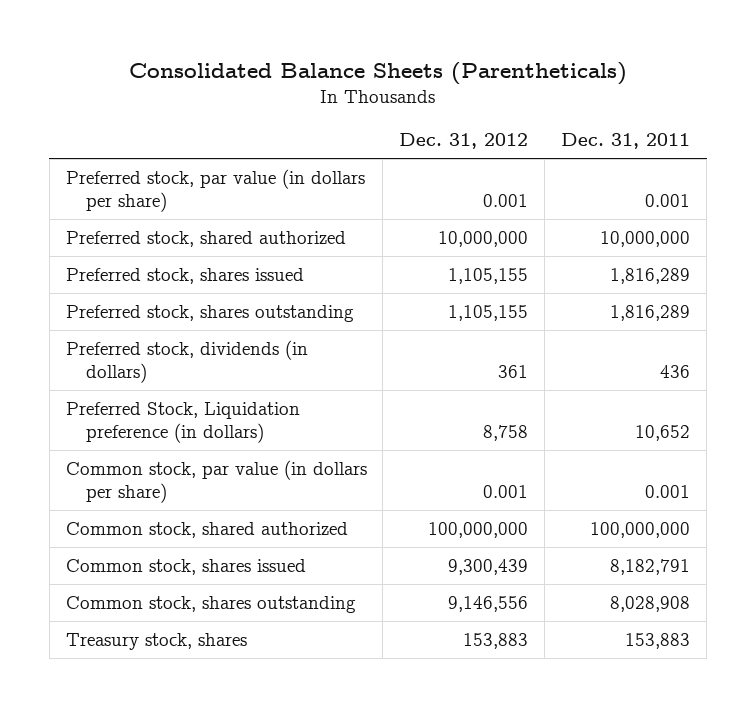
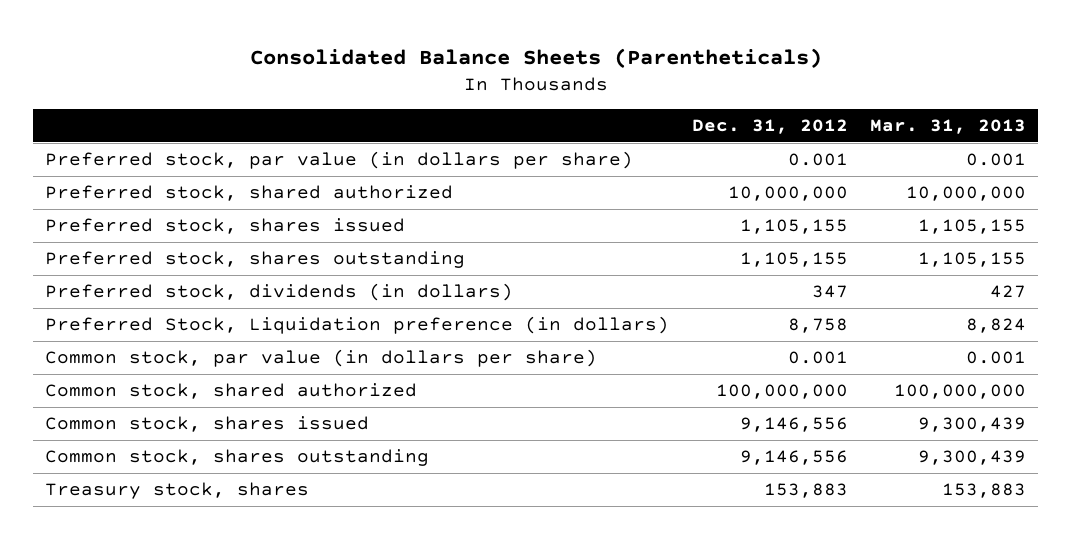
[561,133,691,150] Dec. 31, 2011 -> none
none -> [870,119,1027,135] Mar. 31, 2013
[498,365,529,379] 361 -> [811,285,848,299] 347
[448,558,529,575] 9,300,439 -> [739,417,848,433] 9,146,556

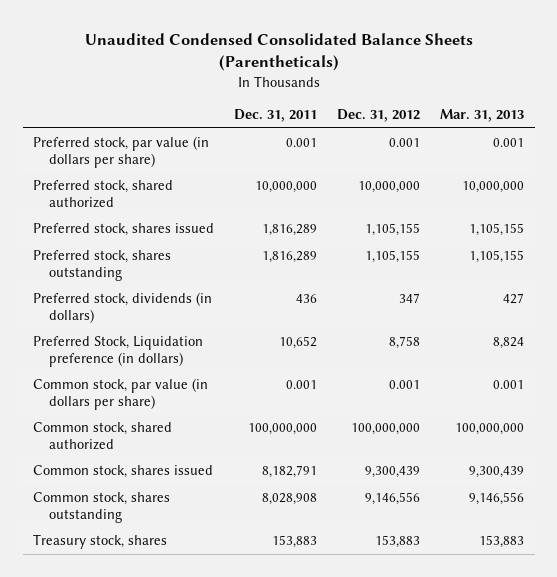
[249,47,822,68] Consolidated Balance Sheets (Parentheticals) -> [84,33,473,72] Unaudited Condensed Consolidated Balance Sheets (Parentheticals)
none -> [234,108,318,122] Dec. 31, 2011
[739,417,848,433] 9,146,556 -> [365,465,421,478] 9,300,439
[918,450,1027,466] 9,300,439 -> [469,491,525,505] 9,146,556

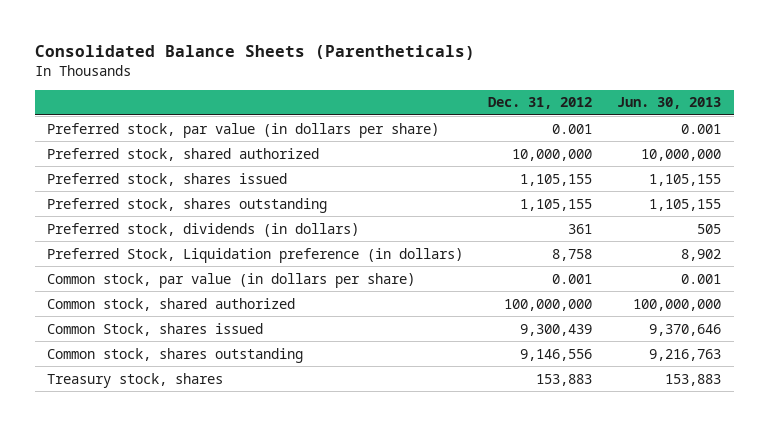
[84,33,473,72] Unaudited Condensed Consolidated Balance Sheets (Parentheticals) -> [34,44,475,60] Consolidated Balance Sheets (Parentheticals)
[234,108,318,122] Dec. 31, 2011 -> none
[440,108,525,122] Mar. 31, 2013 -> none
none -> [617,97,722,110] Jun. 30, 2013
[399,292,421,303] 347 -> [568,223,593,234] 361
[32,464,213,478] Common stock, shares issued -> [47,322,264,336] Common Stock, shares issued

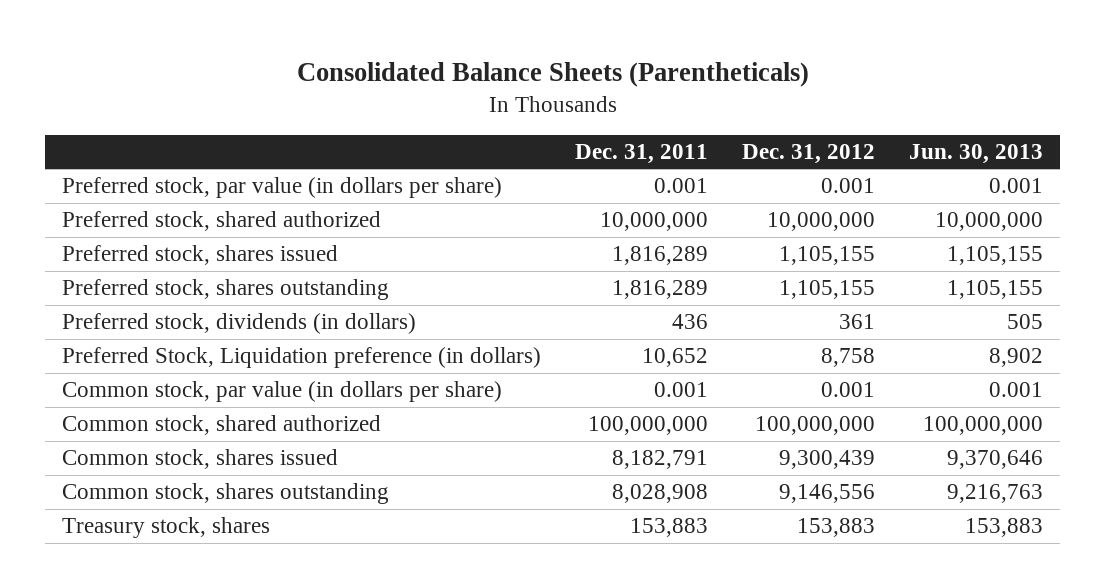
none -> [575,143,709,164] Dec. 31, 2011
[47,322,264,336] Common Stock, shares issued -> [62,449,339,470] Common stock, shares issued

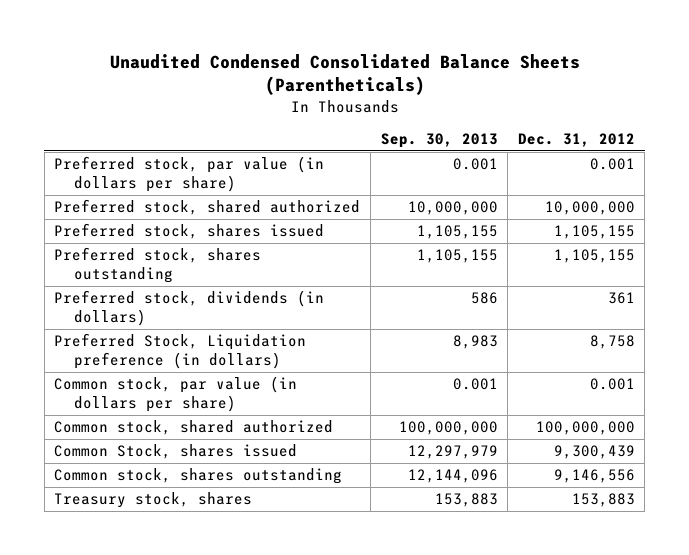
[296,61,809,87] Consolidated Balance Sheets (Parentheticals) -> [109,53,580,96] Unaudited Condensed Consolidated Balance Sheets (Parentheticals)
[575,143,709,164] Dec. 31, 2011 -> none
[909,143,1044,164] Jun. 30, 2013 -> none
none -> [380,133,498,149] Sep. 30, 2013
[62,449,339,470] Common stock, shares issued -> [54,444,298,460] Common Stock, shares issued

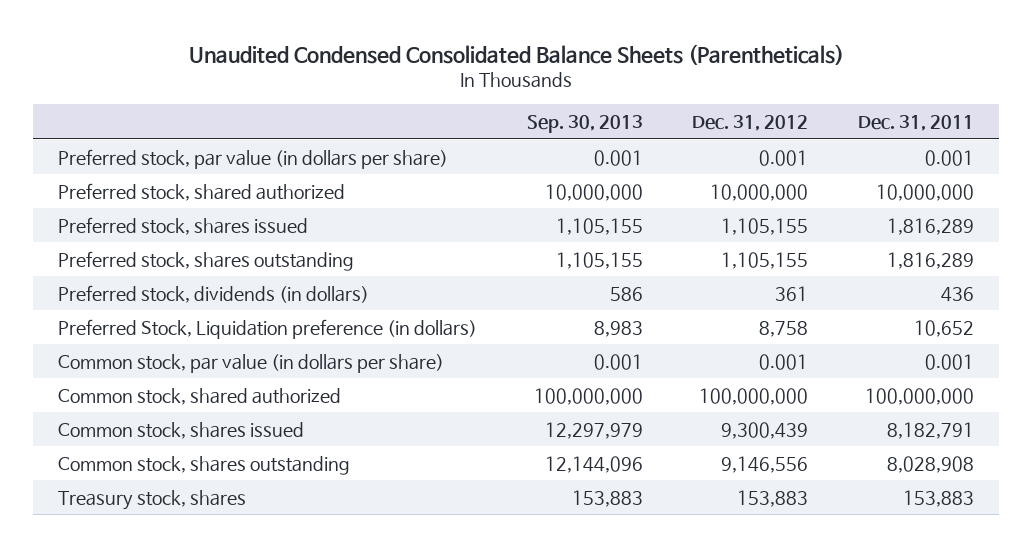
none -> [858,115,975,132] Dec. 31, 2011
[54,444,298,460] Common Stock, shares issued -> [58,421,305,439] Common stock, shares issued

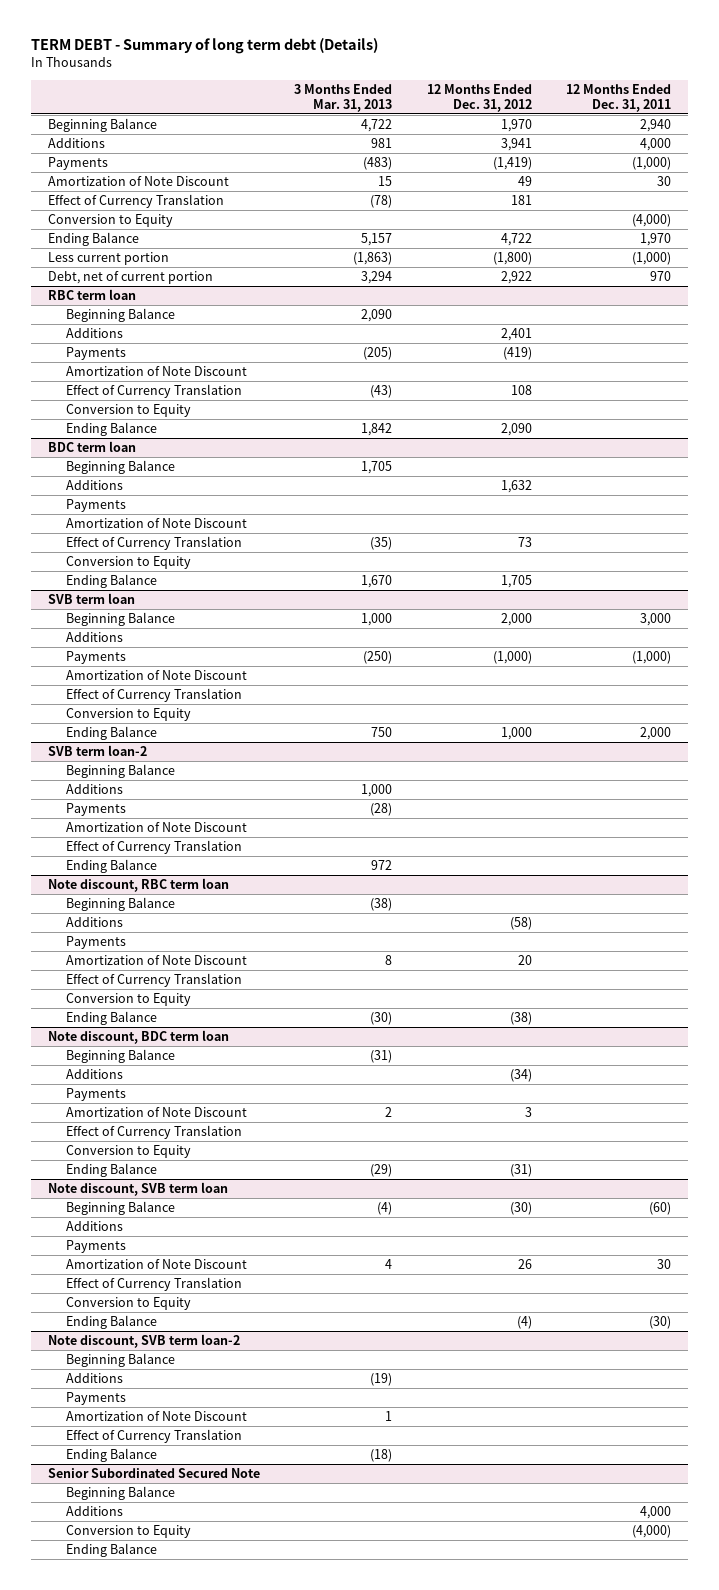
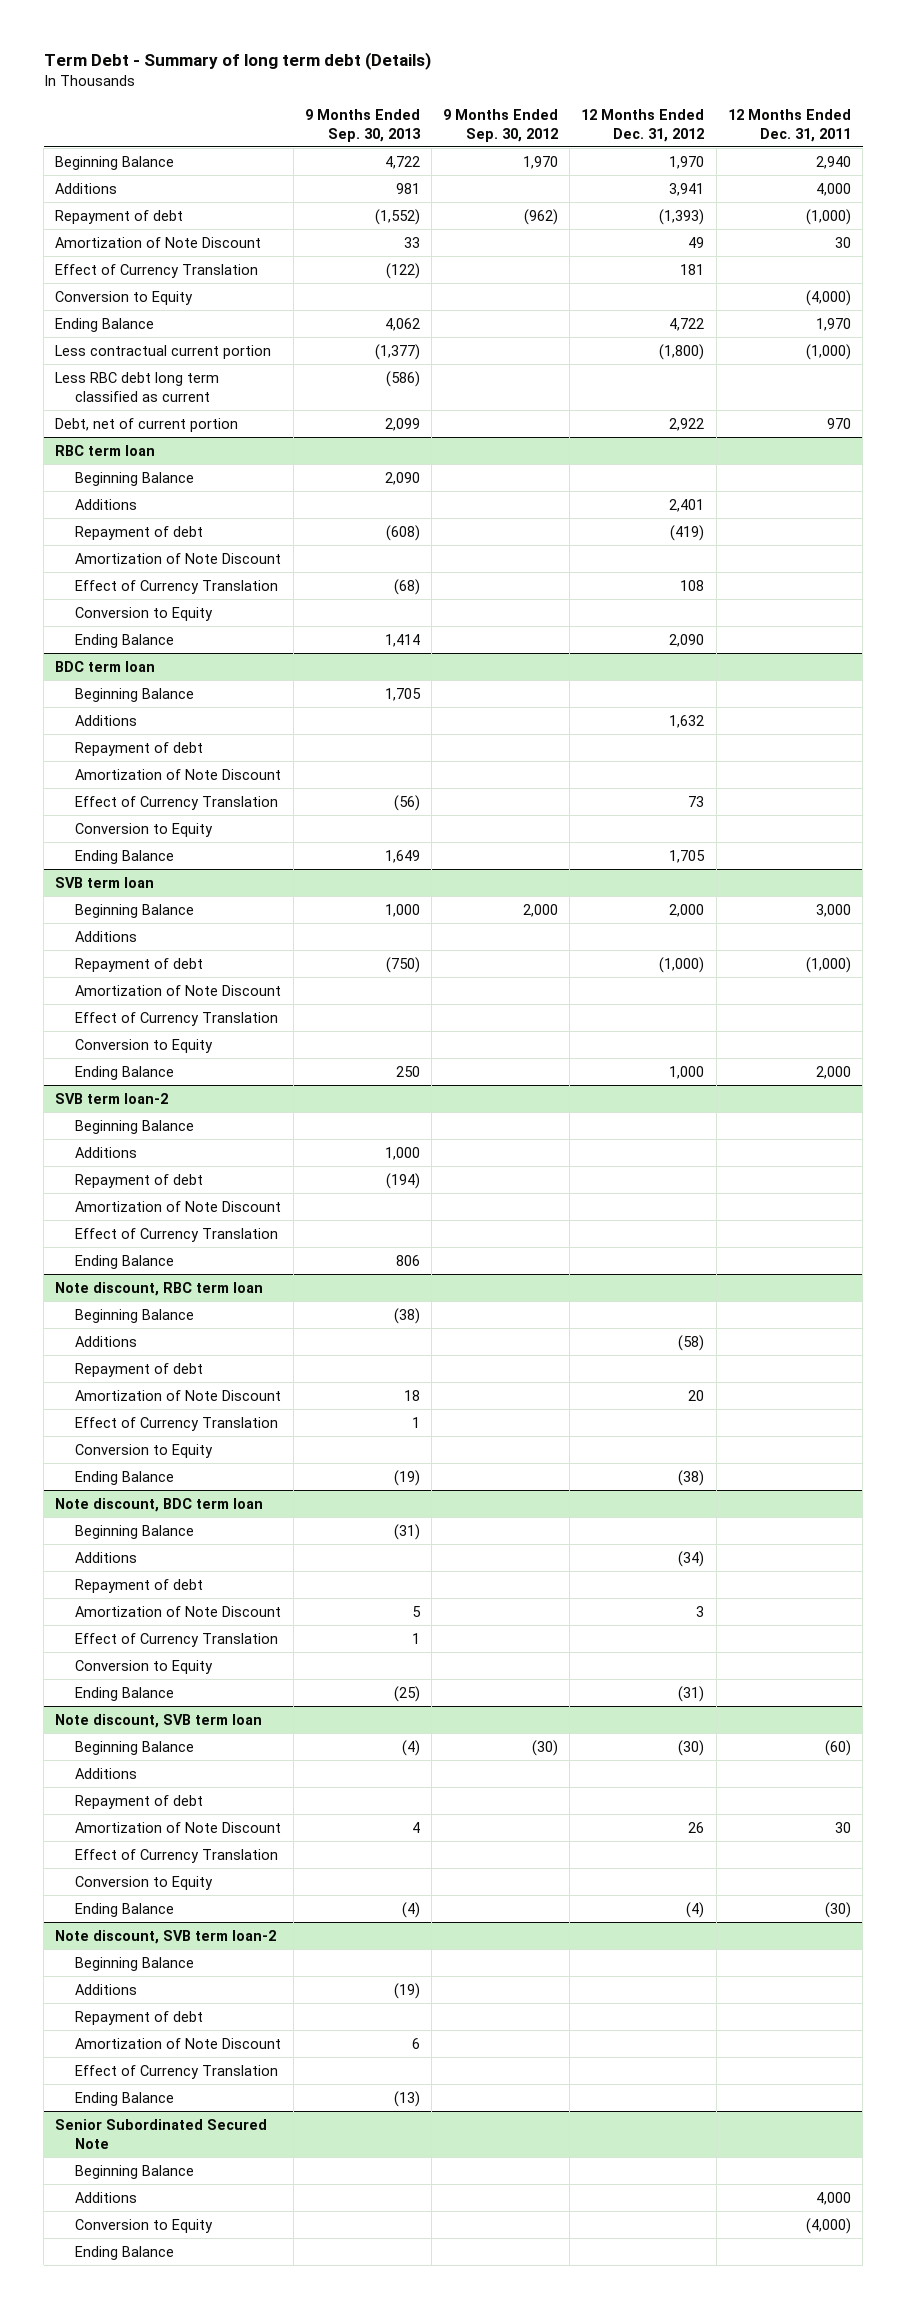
[31,38,379,55] TERM DEBT - Summary of long term debt (Details) -> [43,52,431,71] Term Debt - Summary of long term debt (Details)
[294,83,393,112] 3 Months Ended Mar. 31, 2013 -> none
none -> [304,108,421,142] 9 Months Ended Sep. 30, 2013
none -> [443,108,559,142] 9 Months Ended Sep. 30, 2012
[48,157,109,171] Payments -> none
none -> [55,209,184,224] Repayment of debt
[48,252,170,266] Less current portion -> [55,344,272,359] Less contractual current portion
none -> [55,371,220,402] Less RBC debt long term classified as current
[65,347,126,361] Payments -> [75,525,204,540] Repayment of debt
[65,499,126,513] Payments -> none
none -> [75,741,204,756] Repayment of debt
[65,651,126,665] Payments -> none
none -> [75,957,204,972] Repayment of debt
[65,803,126,817] Payments -> none
none -> [75,1173,204,1188] Repayment of debt
[65,936,126,950] Payments -> none
none -> [75,1362,204,1377] Repayment of debt
[65,1088,126,1102] Payments -> none
none -> [75,1578,204,1593] Repayment of debt
[65,1240,126,1254] Payments -> none
none -> [75,1794,204,1809] Repayment of debt
[65,1392,126,1406] Payments -> none
none -> [75,2010,204,2025] Repayment of debt

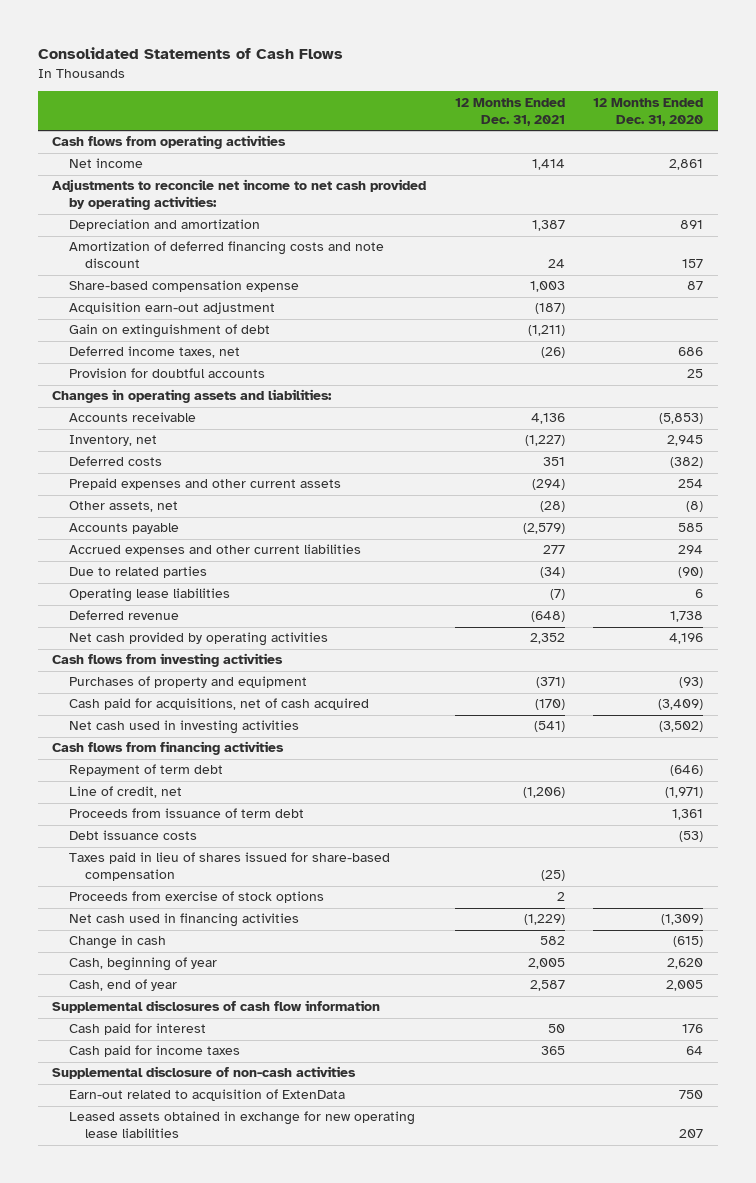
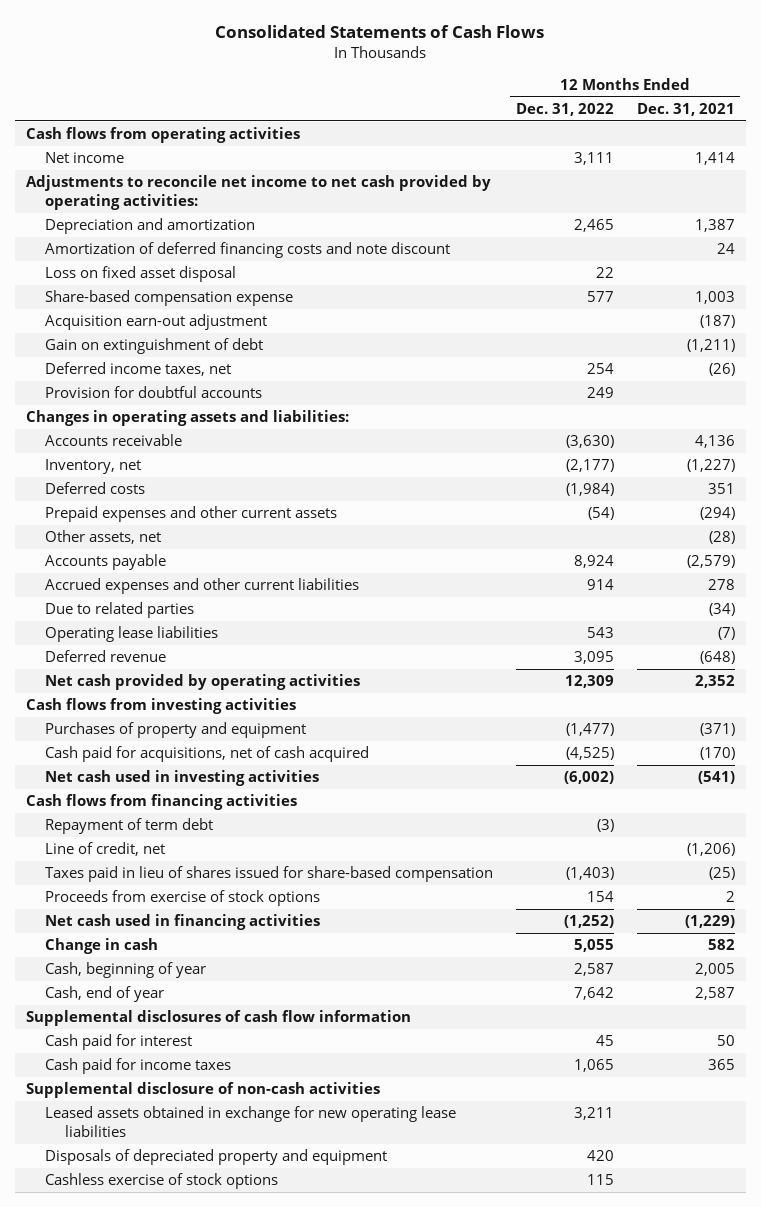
[593,97,704,126] 12 Months Ended Dec. 31, 2020 -> none
none -> [515,102,614,116] Dec. 31, 2022
none -> [45,266,237,283] Loss on fixed asset disposal
[542,545,565,555] 277 -> [707,579,735,591] 278
[68,808,304,819] Proceeds from issuance of term debt -> none
[68,830,197,841] Debt issuance costs -> none
[68,1089,345,1102] Earn-out related to acquisition of ExtenData -> none
none -> [45,1149,388,1166] Disposals of depreciated property and equipment
none -> [45,1173,279,1190] Cashless exercise of stock options

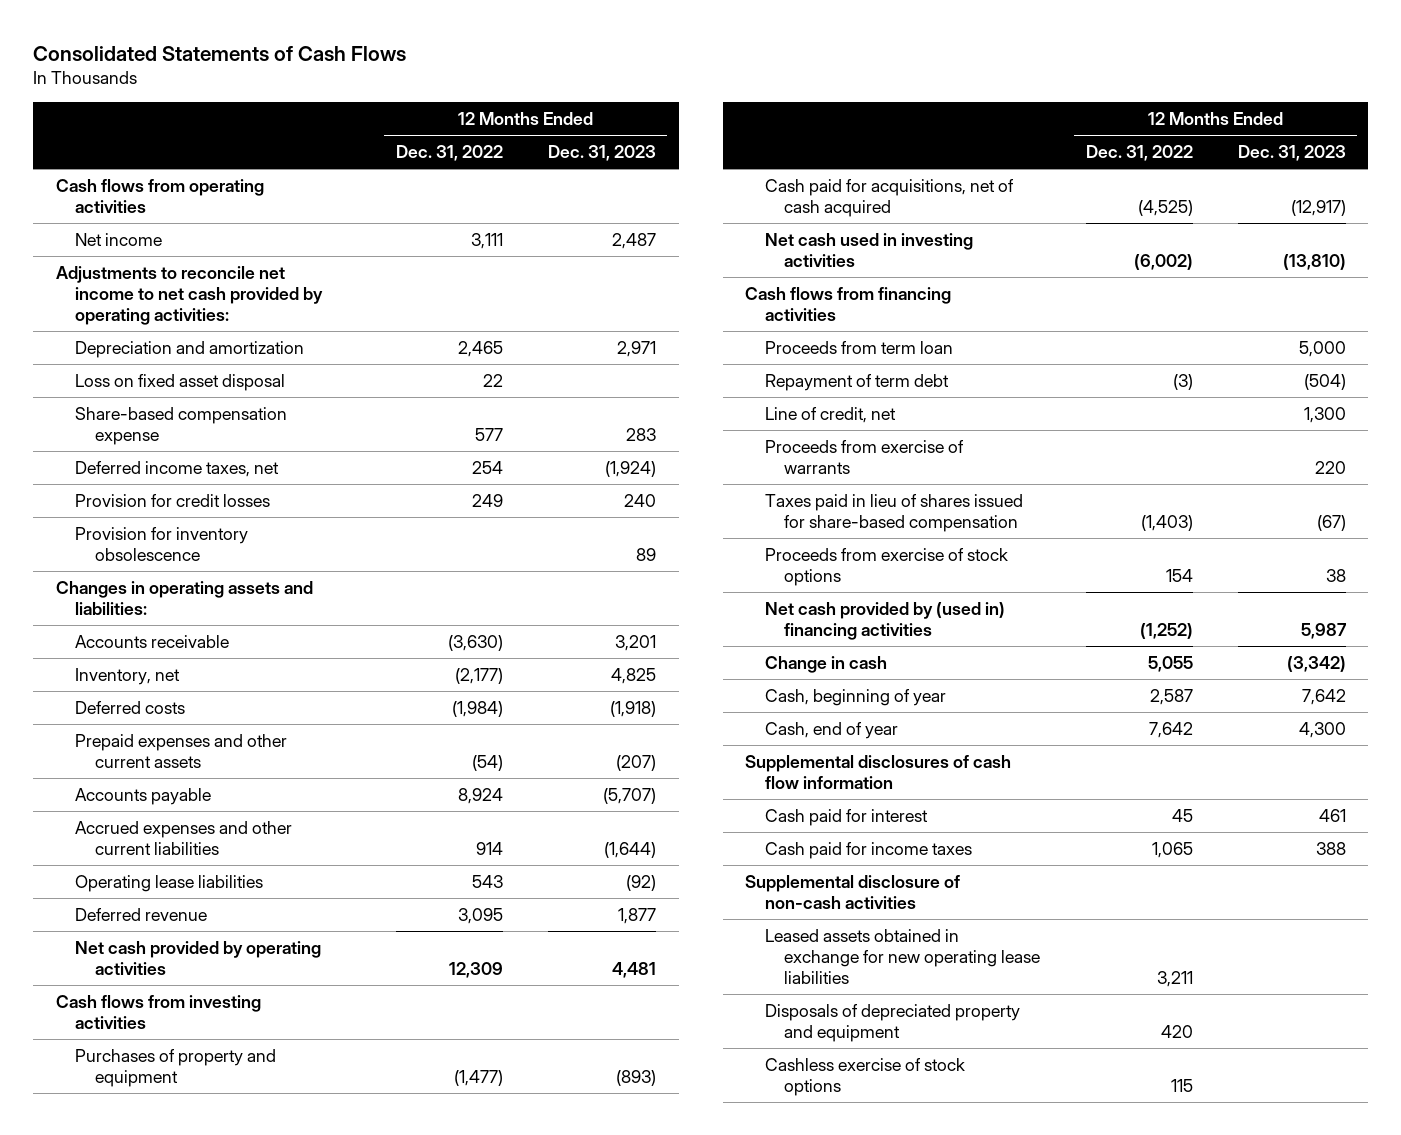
[636,102,735,116] Dec. 31, 2021 -> none
none -> [547,145,656,162] Dec. 31, 2023
[45,242,451,259] Amortization of deferred financing costs and note discount -> none
[45,314,268,331] Acquisition earn-out adjustment -> none
[45,338,264,355] Gain on extinguishment of debt -> none
[45,386,263,399] Provision for doubtful accounts -> [75,493,271,507] Provision for credit losses
none -> [75,526,249,561] Provision for inventory obsolescence
[45,530,162,545] Other assets, net -> none
[45,602,195,619] Due to related parties -> none
none -> [764,340,953,354] Proceeds from term loan
none -> [764,439,964,474] Proceeds from exercise of warrants
[45,914,321,931] Net cash used in financing activities -> [764,601,1005,640] Net cash provided by (used in) financing activities

